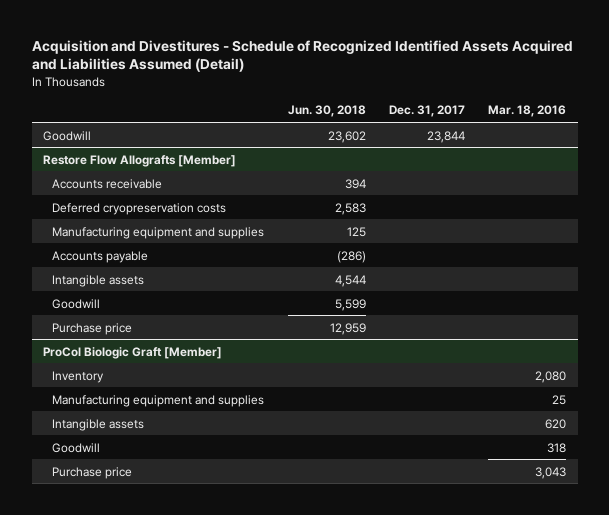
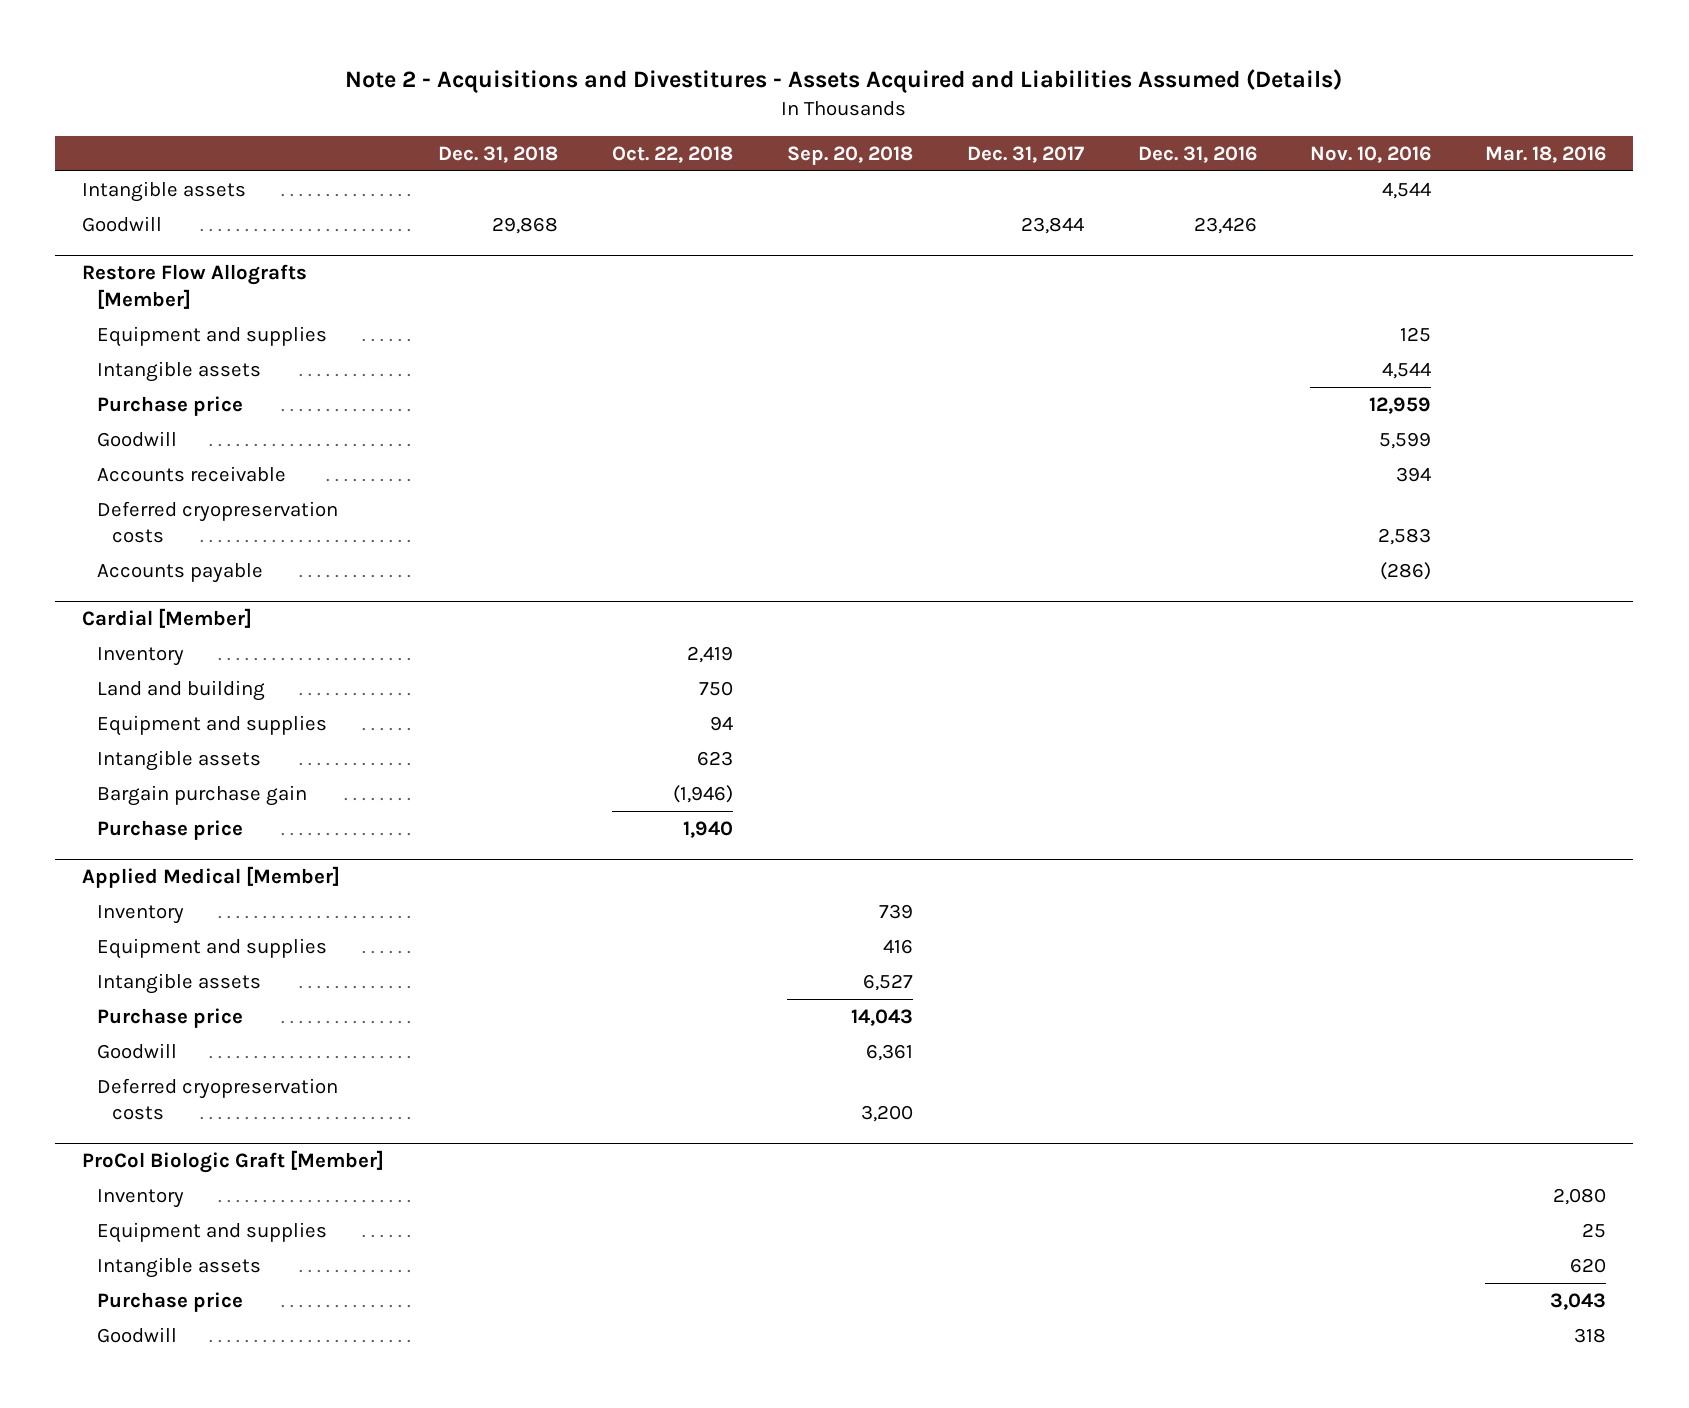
[31,39,573,73] Acquisition and Divestitures - Schedule of Recognized Identified Assets Acquired and Liabilities Assumed (Detail) -> [345,69,1343,94] Note 2 - Acquisitions and Divestitures - Assets Acquired and Liabilities Assumed (Details)
[287,105,366,118] Jun. 30, 2018 -> none
none -> [438,145,559,163] Dec. 31, 2018
none -> [611,145,733,163] Oct. 22, 2018
none -> [786,145,913,165] Sep. 20, 2018
none -> [1137,145,1257,163] Dec. 31, 2016
none -> [1310,145,1432,163] Nov. 10, 2016
none -> [82,180,247,202] Intangible assets
none -> [97,325,328,347] Equipment and supplies
[52,274,145,287] Intangible assets -> [97,360,262,382] Intangible assets
[52,322,133,335] Purchase price -> [97,395,244,416] Purchase price
[52,298,101,309] Goodwill -> [97,430,178,447] Goodwill
[52,226,265,239] Manufacturing equipment and supplies -> none
none -> [82,608,253,629] Cardial [Member]
none -> [97,646,185,666] Inventory
none -> [97,679,266,701] Land and building
none -> [97,714,328,736] Equipment and supplies
none -> [97,749,262,771] Intangible assets
none -> [97,784,308,806] Bargain purchase gain
none -> [97,819,244,840] Purchase price
none -> [82,866,341,889] Applied Medical [Member]
none -> [97,904,185,924] Inventory
none -> [97,937,328,959] Equipment and supplies
none -> [97,972,262,994] Intangible assets
none -> [97,1007,244,1028] Purchase price
none -> [97,1042,178,1059] Goodwill
none -> [97,1077,339,1121] Deferred cryopreservation costs
[52,394,265,407] Manufacturing equipment and supplies -> [97,1221,328,1243] Equipment and supplies
[52,442,101,453] Goodwill -> [97,1326,178,1343] Goodwill

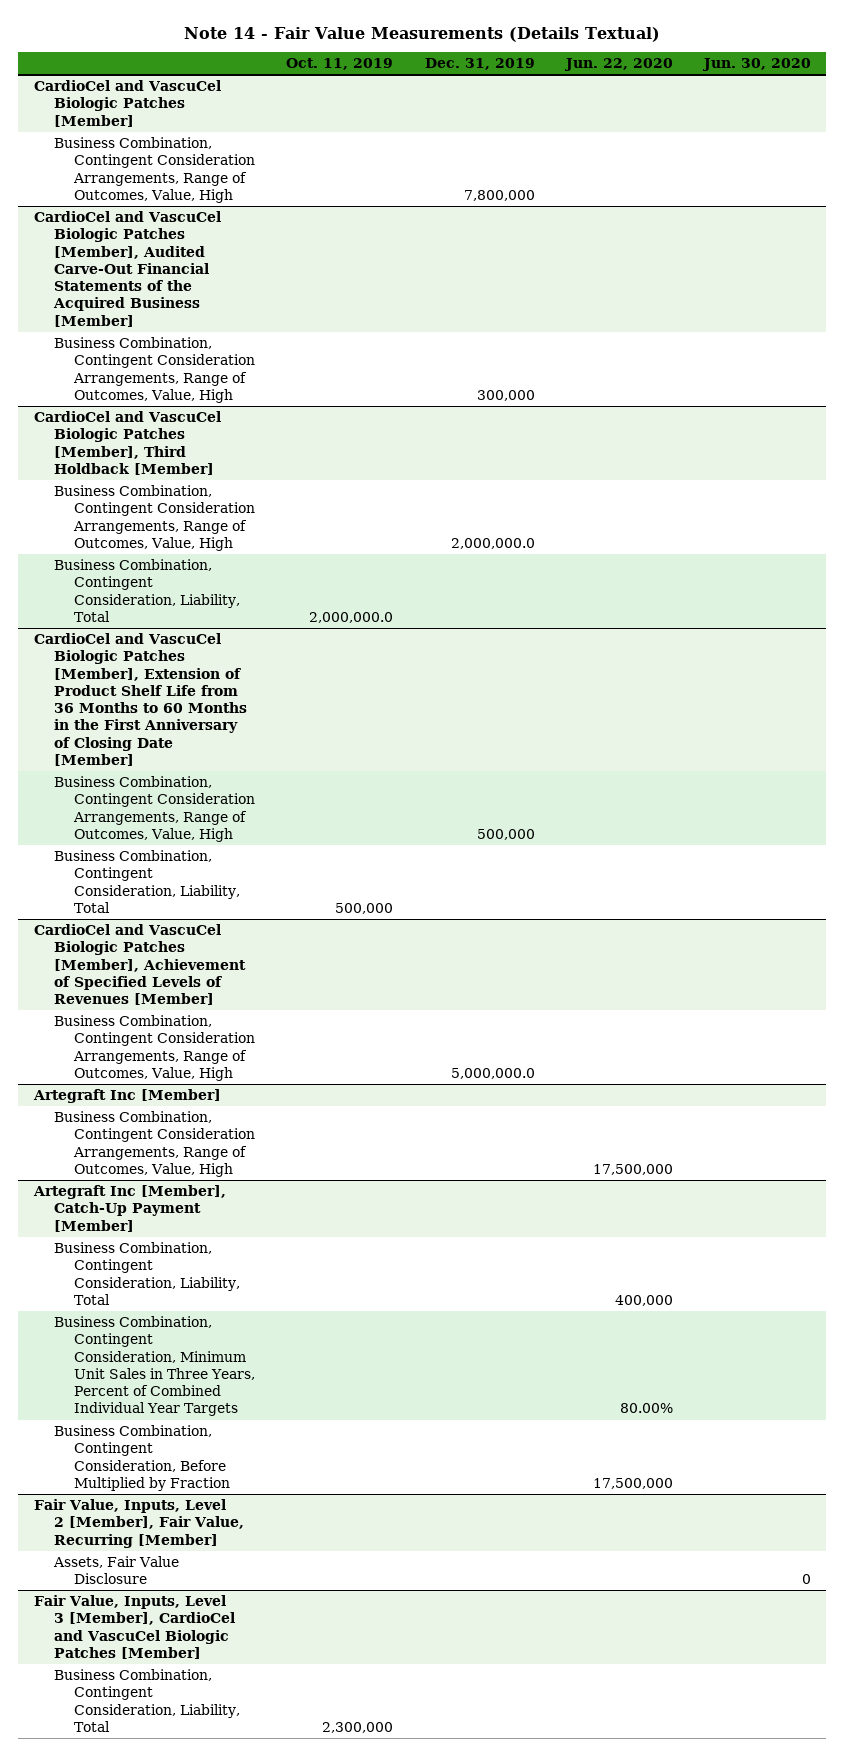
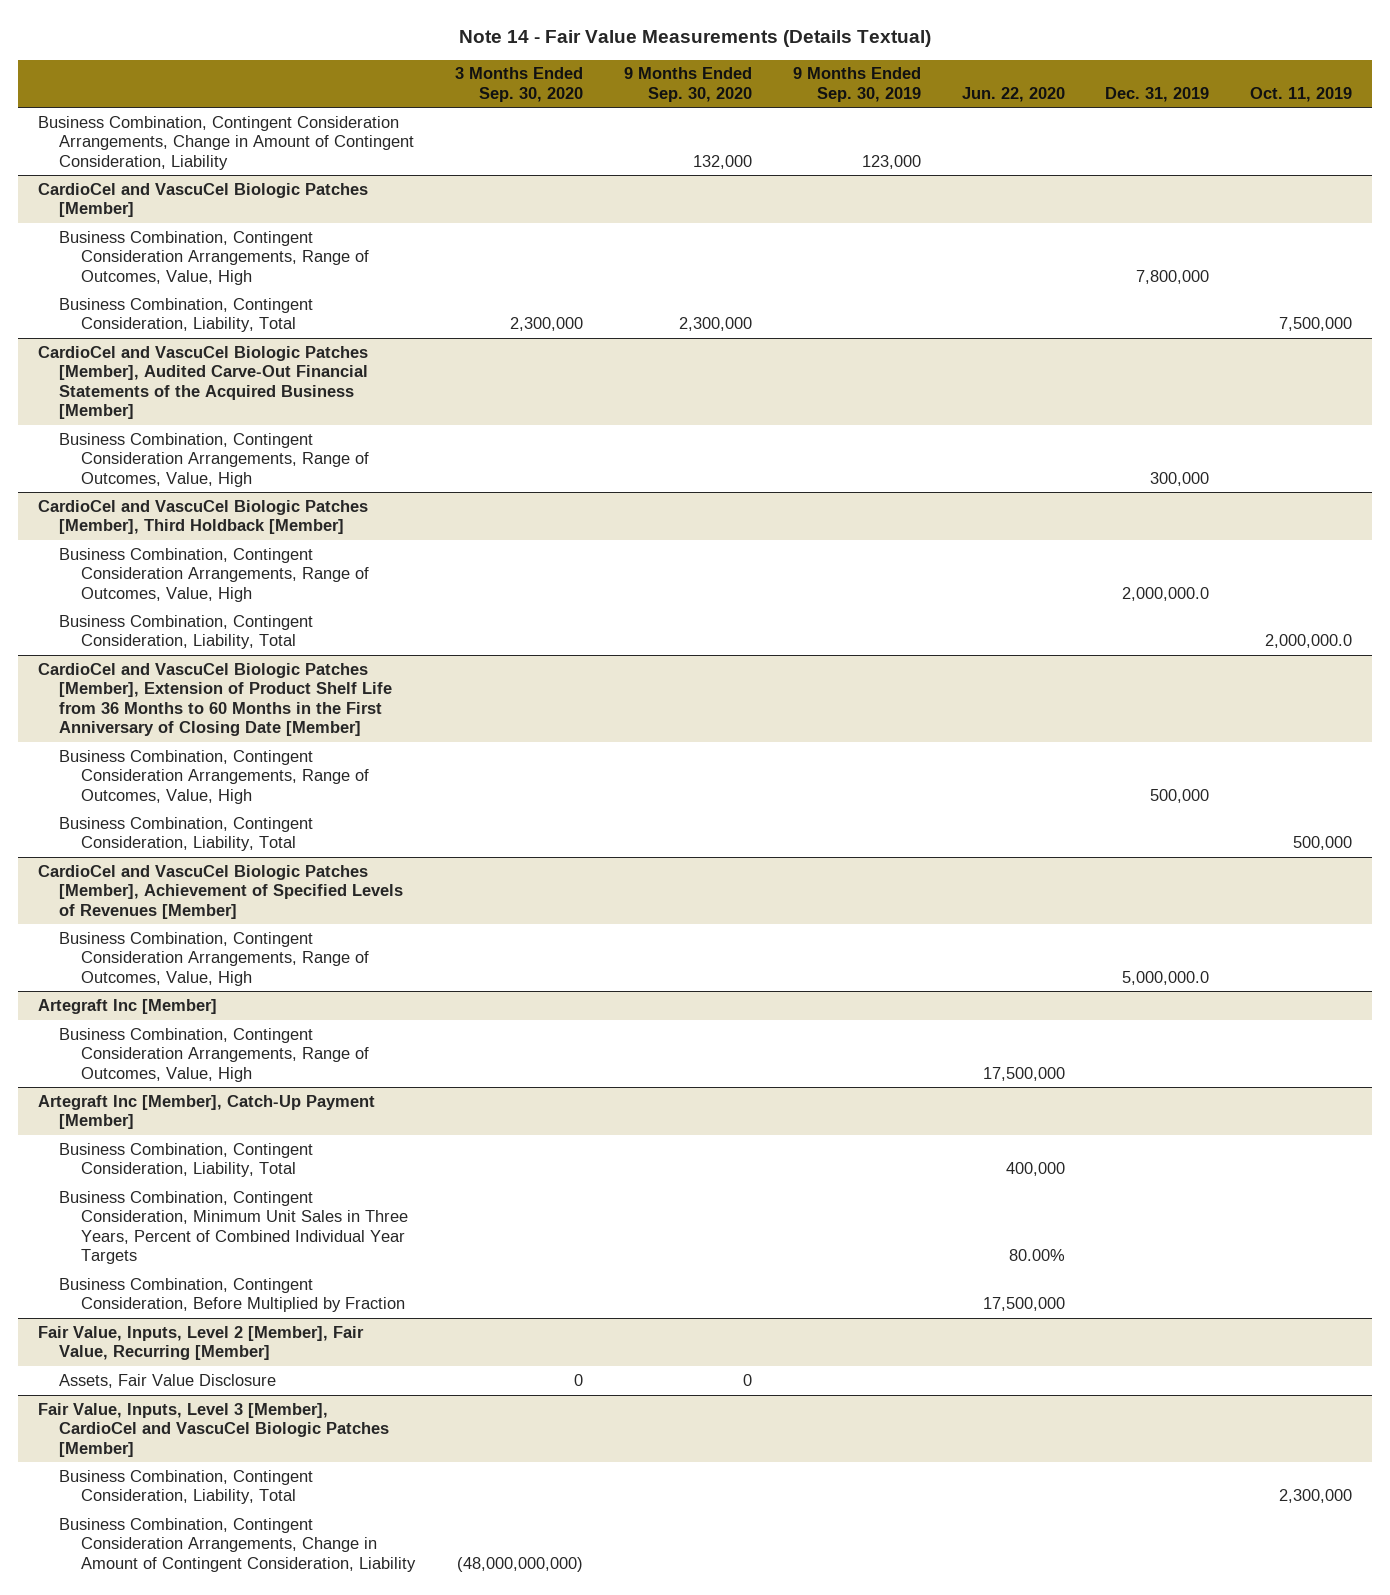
[701,58,811,72] Jun. 30, 2020 -> none
none -> [455,67,584,102] 3 Months Ended Sep. 30, 2020
none -> [624,67,753,102] 9 Months Ended Sep. 30, 2020
none -> [792,67,921,102] 9 Months Ended Sep. 30, 2019
none -> [38,115,415,170] Business Combination, Contingent Consideration Arrangements, Change in Amount of Contingent Consideration, Liability
none -> [59,297,314,333] Business Combination, Contingent Consideration, Liability, Total
none -> [59,1517,416,1572] Business Combination, Contingent Consideration Arrangements, Change in Amount of Contingent Consideration, Liability

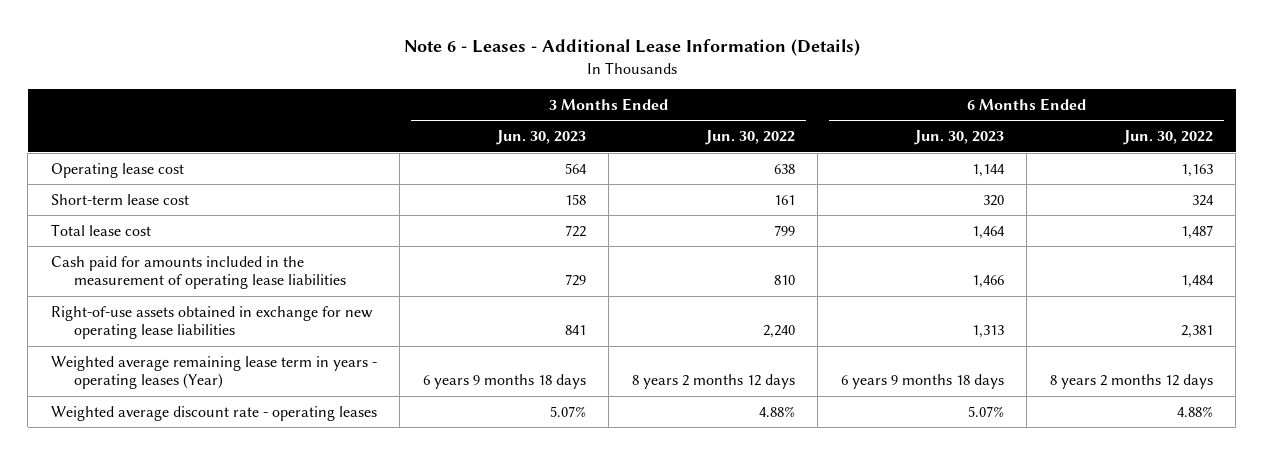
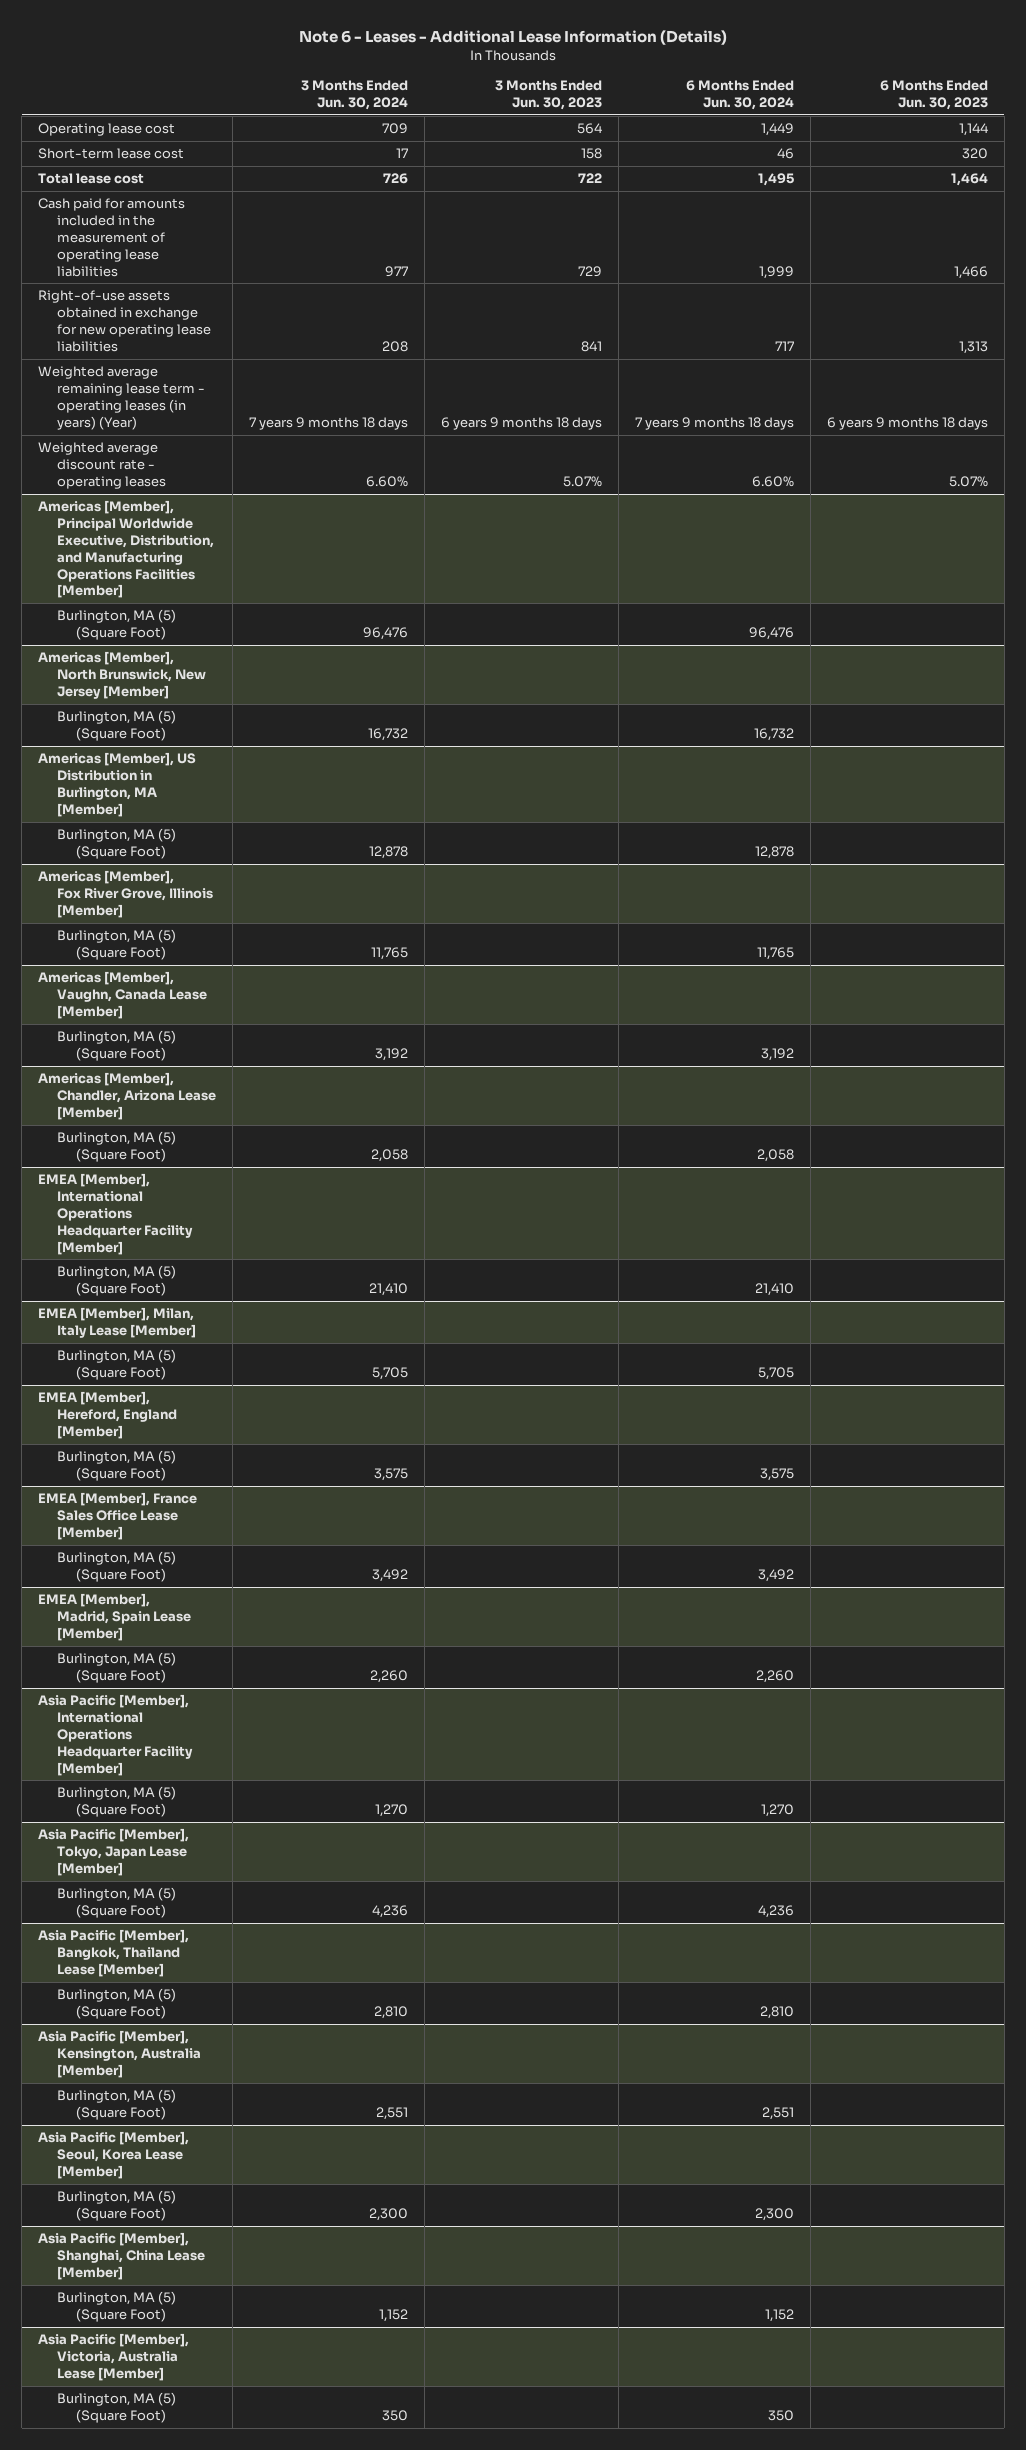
[704,130,795,146] Jun. 30, 2022 -> none
[1122,130,1213,146] Jun. 30, 2022 -> none
none -> [301,80,409,111] 3 Months Ended Jun. 30, 2024
none -> [685,80,794,111] 6 Months Ended Jun. 30, 2024
[50,355,377,390] Weighted average remaining lease term in years - operating leases (Year) -> [38,366,206,430] Weighted average remaining lease term - operating leases (in years) (Year)
none -> [38,500,215,599] Americas [Member], Principal Worldwide Executive, Distribution, and Manufacturing Operations Facilities [Member]
none -> [57,609,177,641] Burlington, MA (5) (Square Foot)
none -> [38,651,207,699] Americas [Member], North Brunswick, New Jersey [Member]
none -> [57,710,177,742] Burlington, MA (5) (Square Foot)
none -> [38,752,197,817] Americas [Member], US Distribution in Burlington, MA [Member]
none -> [57,828,177,860] Burlington, MA (5) (Square Foot)
none -> [38,870,214,918] Americas [Member], Fox River Grove, Illinois [Member]
none -> [57,929,177,961] Burlington, MA (5) (Square Foot)
none -> [38,971,208,1019] Americas [Member], Vaughn, Canada Lease [Member]
none -> [57,1030,177,1062] Burlington, MA (5) (Square Foot)
none -> [38,1072,217,1120] Americas [Member], Chandler, Arizona Lease [Member]
none -> [57,1131,177,1163] Burlington, MA (5) (Square Foot)
none -> [38,1173,194,1255] EMEA [Member], International Operations Headquarter Facility [Member]
none -> [57,1265,177,1297] Burlington, MA (5) (Square Foot)
none -> [38,1307,197,1339] EMEA [Member], Milan, Italy Lease [Member]
none -> [57,1349,177,1381] Burlington, MA (5) (Square Foot)
none -> [38,1391,178,1439] EMEA [Member], Hereford, England [Member]
none -> [57,1450,177,1482] Burlington, MA (5) (Square Foot)
none -> [38,1492,198,1540] EMEA [Member], France Sales Office Lease [Member]
none -> [57,1551,177,1583] Burlington, MA (5) (Square Foot)
none -> [38,1593,192,1641] EMEA [Member], Madrid, Spain Lease [Member]
none -> [57,1652,177,1684] Burlington, MA (5) (Square Foot)
none -> [38,1694,194,1776] Asia Pacific [Member], International Operations Headquarter Facility [Member]
none -> [57,1786,177,1818] Burlington, MA (5) (Square Foot)
none -> [38,1828,190,1876] Asia Pacific [Member], Tokyo, Japan Lease [Member]
none -> [57,1887,177,1919] Burlington, MA (5) (Square Foot)
none -> [38,1929,190,1977] Asia Pacific [Member], Bangkok, Thailand Lease [Member]
none -> [57,1988,177,2020] Burlington, MA (5) (Square Foot)
none -> [38,2030,202,2078] Asia Pacific [Member], Kensington, Australia [Member]
none -> [57,2089,177,2121] Burlington, MA (5) (Square Foot)
none -> [38,2131,190,2179] Asia Pacific [Member], Seoul, Korea Lease [Member]
none -> [57,2190,177,2222] Burlington, MA (5) (Square Foot)
none -> [38,2232,206,2280] Asia Pacific [Member], Shanghai, China Lease [Member]
none -> [57,2291,177,2323] Burlington, MA (5) (Square Foot)
none -> [38,2333,190,2381] Asia Pacific [Member], Victoria, Australia Lease [Member]
none -> [57,2392,177,2424] Burlington, MA (5) (Square Foot)

